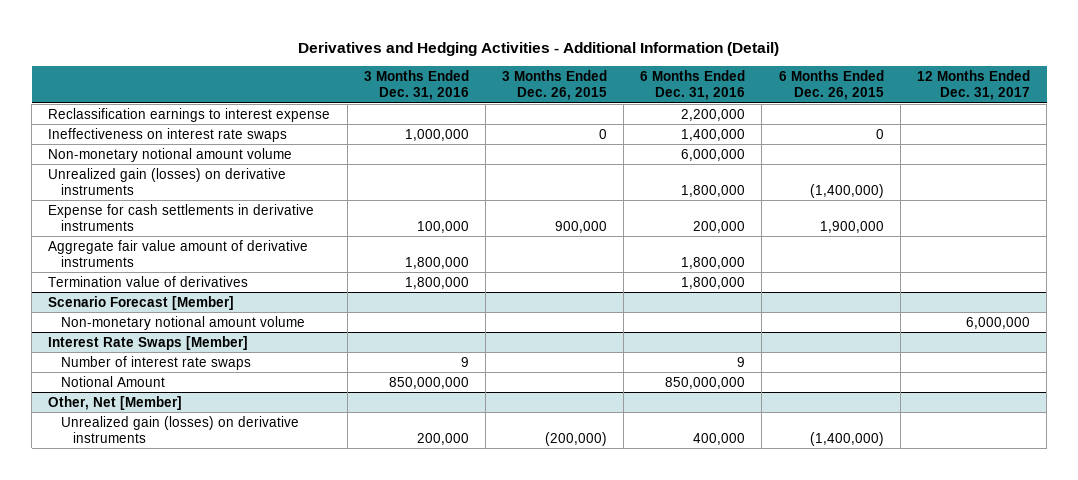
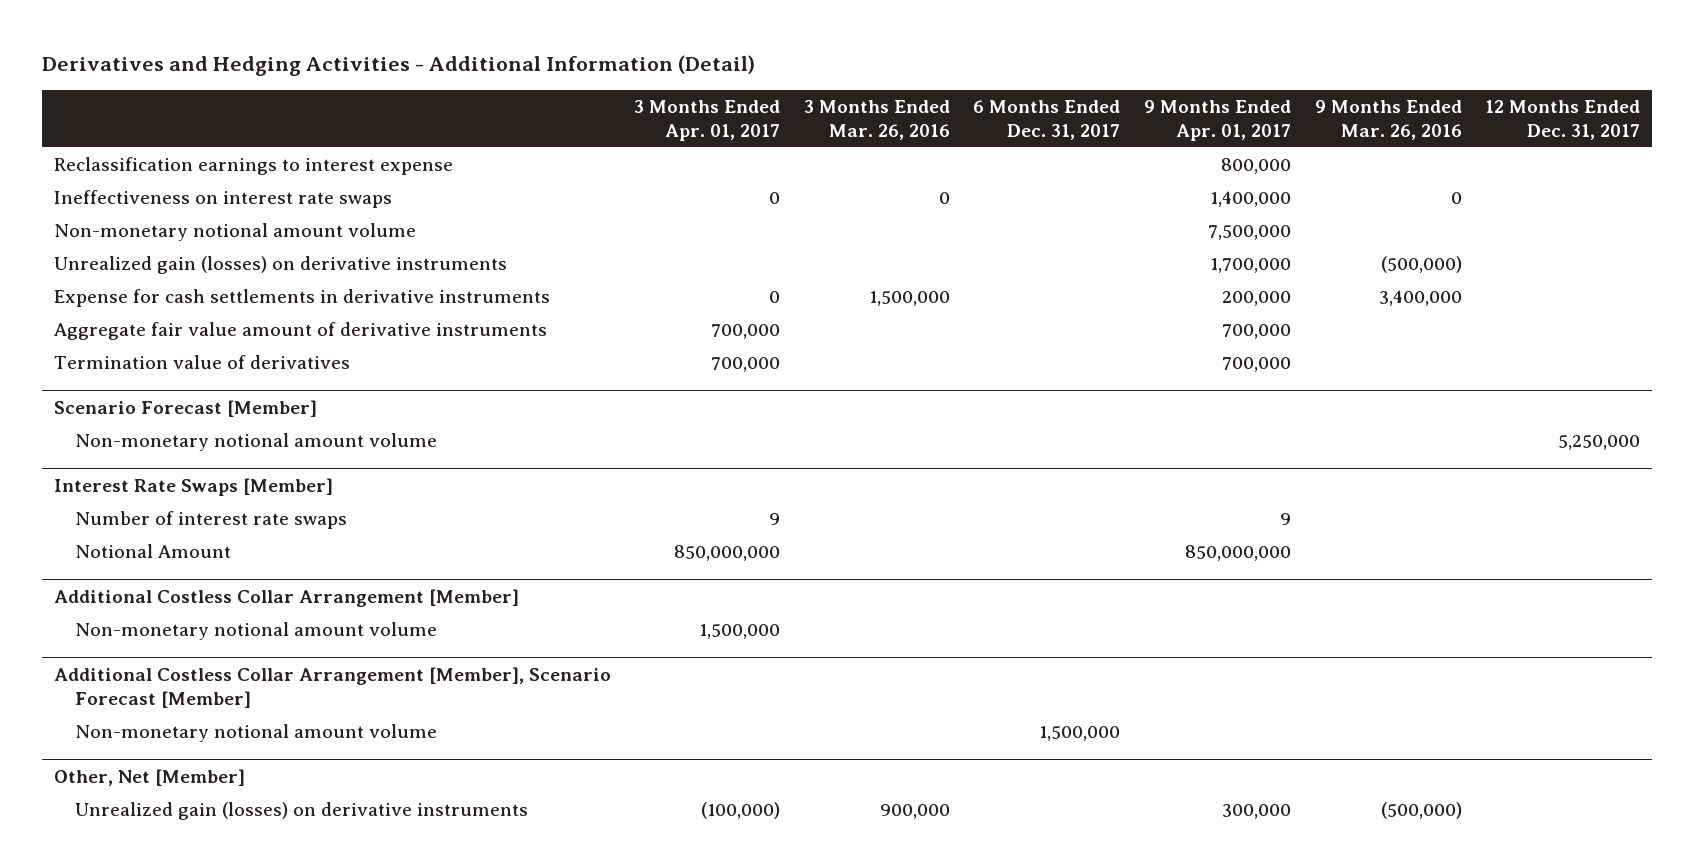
[363,69,469,101] 3 Months Ended Dec. 31, 2016 -> none
[502,69,608,101] 3 Months Ended Dec. 26, 2015 -> none
[640,69,746,101] 6 Months Ended Dec. 31, 2016 -> none
[778,69,884,101] 6 Months Ended Dec. 26, 2015 -> none
none -> [634,99,781,141] 3 Months Ended Apr. 01, 2017
none -> [803,99,950,140] 3 Months Ended Mar. 26, 2016
none -> [973,99,1121,140] 6 Months Ended Dec. 31, 2017
none -> [1144,99,1292,141] 9 Months Ended Apr. 01, 2017
none -> [1314,99,1462,140] 9 Months Ended Mar. 26, 2016
[965,316,1030,329] 6,000,000 -> [1558,435,1641,451] 5,250,000
none -> [53,589,519,608] Additional Costless Collar Arrangement [Member]
none -> [74,622,437,641] Non-monetary notional amount volume
none -> [53,667,611,709] Additional Costless Collar Arrangement [Member], Scenario Forecast [Member]
none -> [74,724,437,743] Non-monetary notional amount volume

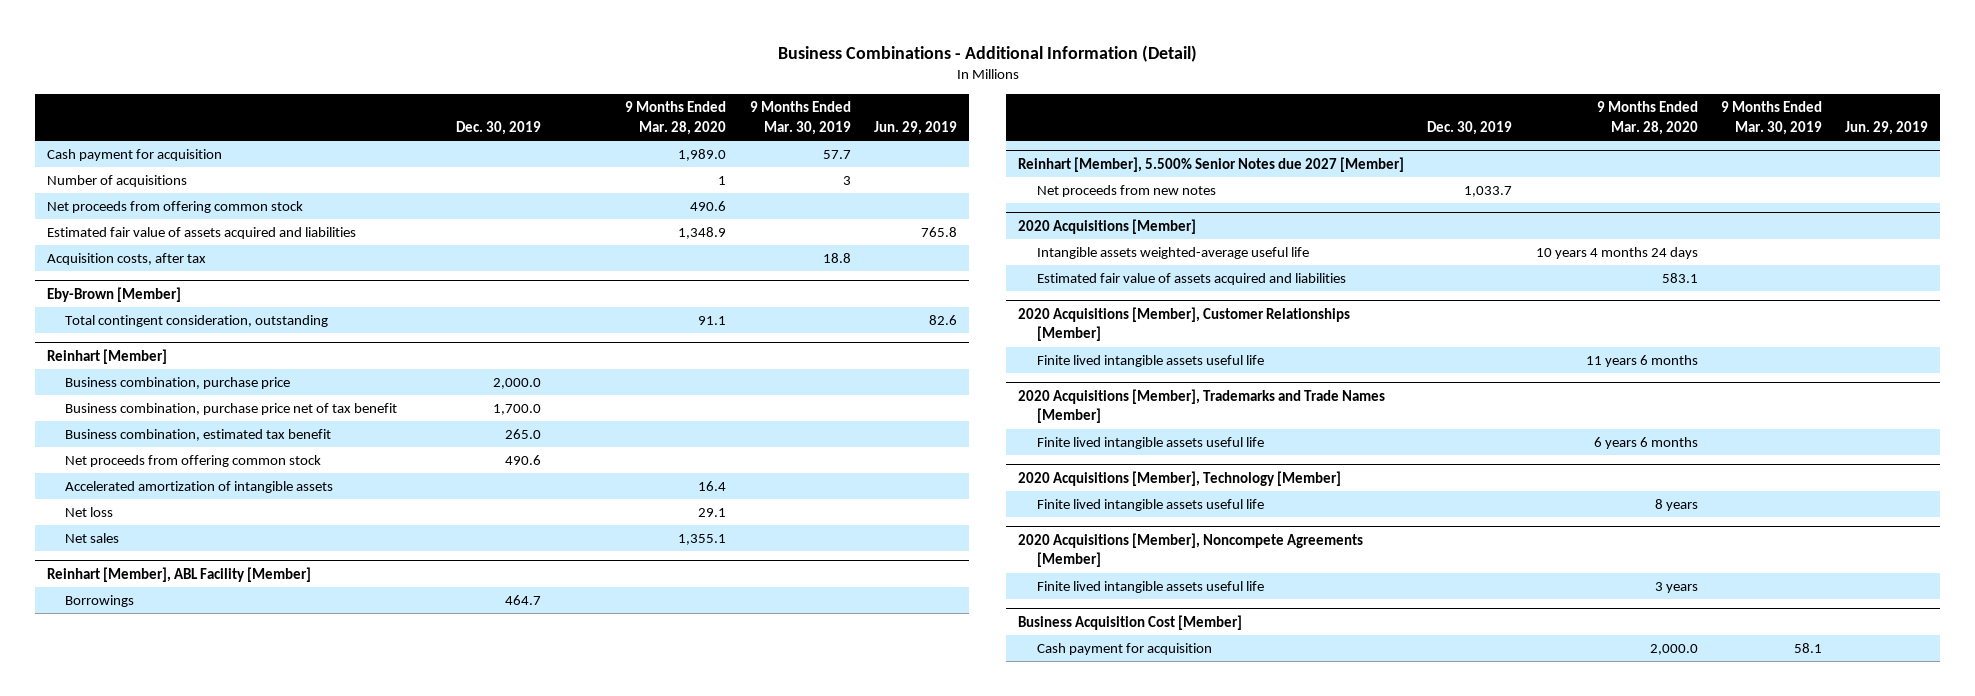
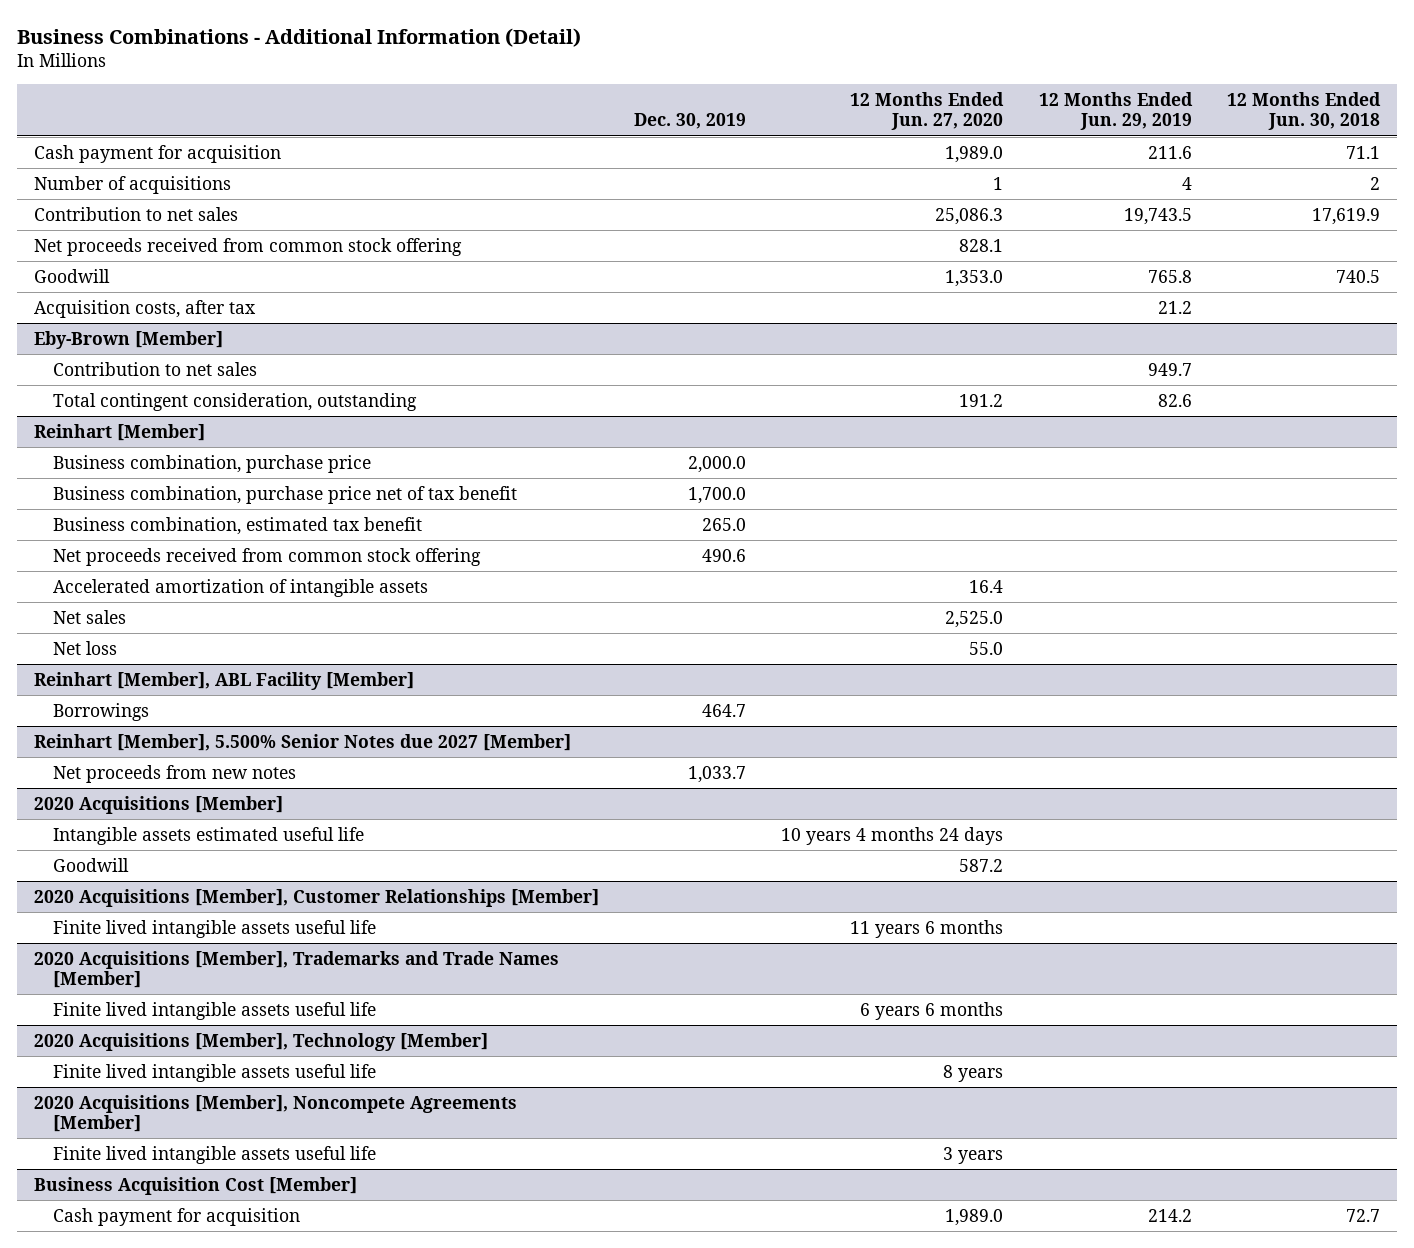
[625,101,727,135] 9 Months Ended Mar. 28, 2020 -> none
[749,101,851,135] 9 Months Ended Mar. 30, 2019 -> none
[873,120,957,135] Jun. 29, 2019 -> none
none -> [850,92,1005,131] 12 Months Ended Jun. 27, 2020
none -> [1038,92,1193,131] 12 Months Ended Jun. 29, 2019
none -> [1226,92,1381,131] 12 Months Ended Jun. 30, 2018
none -> [34,206,239,221] Contribution to net sales
[46,201,303,214] Net proceeds from offering common stock -> [34,237,463,256] Net proceeds received from common stock offering
[46,227,356,240] Estimated fair value of assets acquired and liabilities -> [34,268,111,283] Goodwill
none -> [53,361,258,376] Contribution to net sales
[65,455,322,468] Net proceeds from offering common stock -> [53,547,482,566] Net proceeds received from common stock offering
[65,507,114,518] Net loss -> [53,640,118,655] Net loss
[1036,247,1309,260] Intangible assets weighted-average useful life -> [53,826,365,845] Intangible assets estimated useful life
[1036,273,1346,286] Estimated fair value of assets acquired and liabilities -> [53,857,130,872] Goodwill

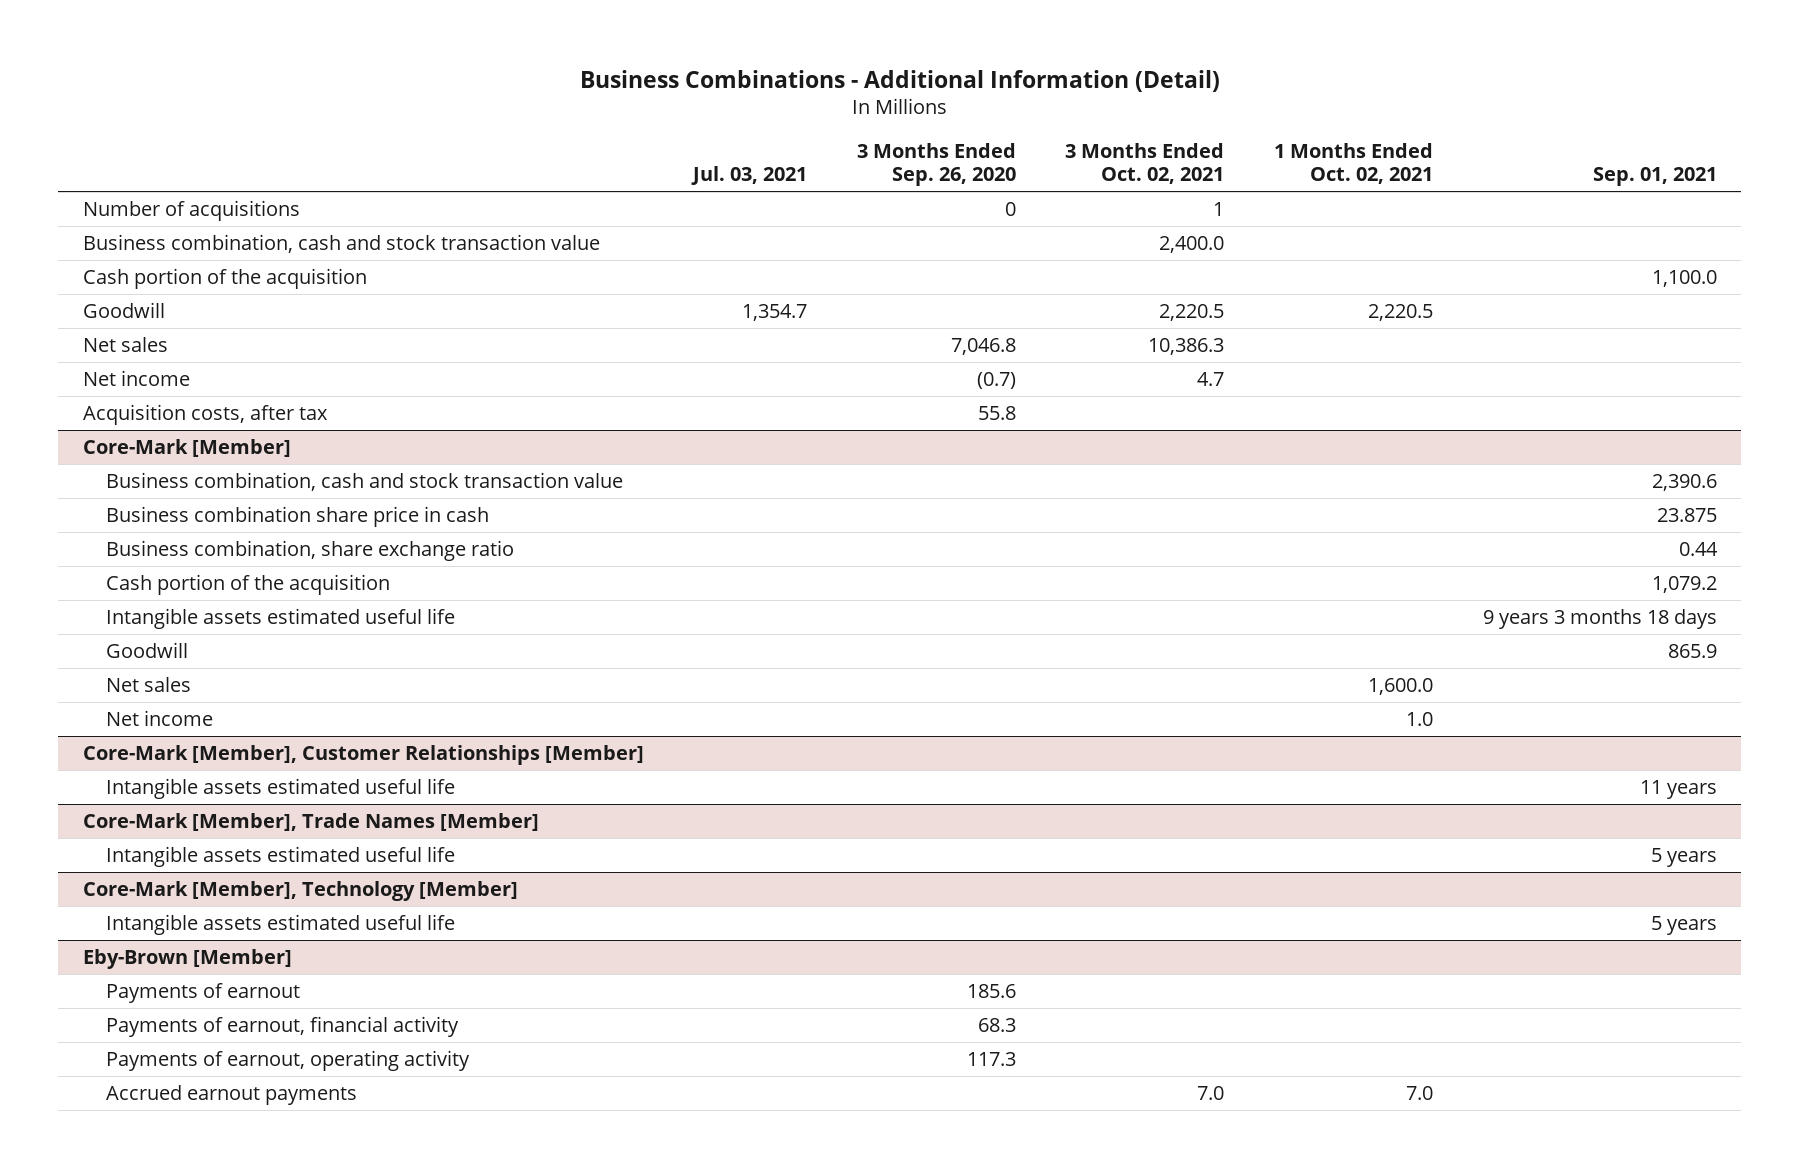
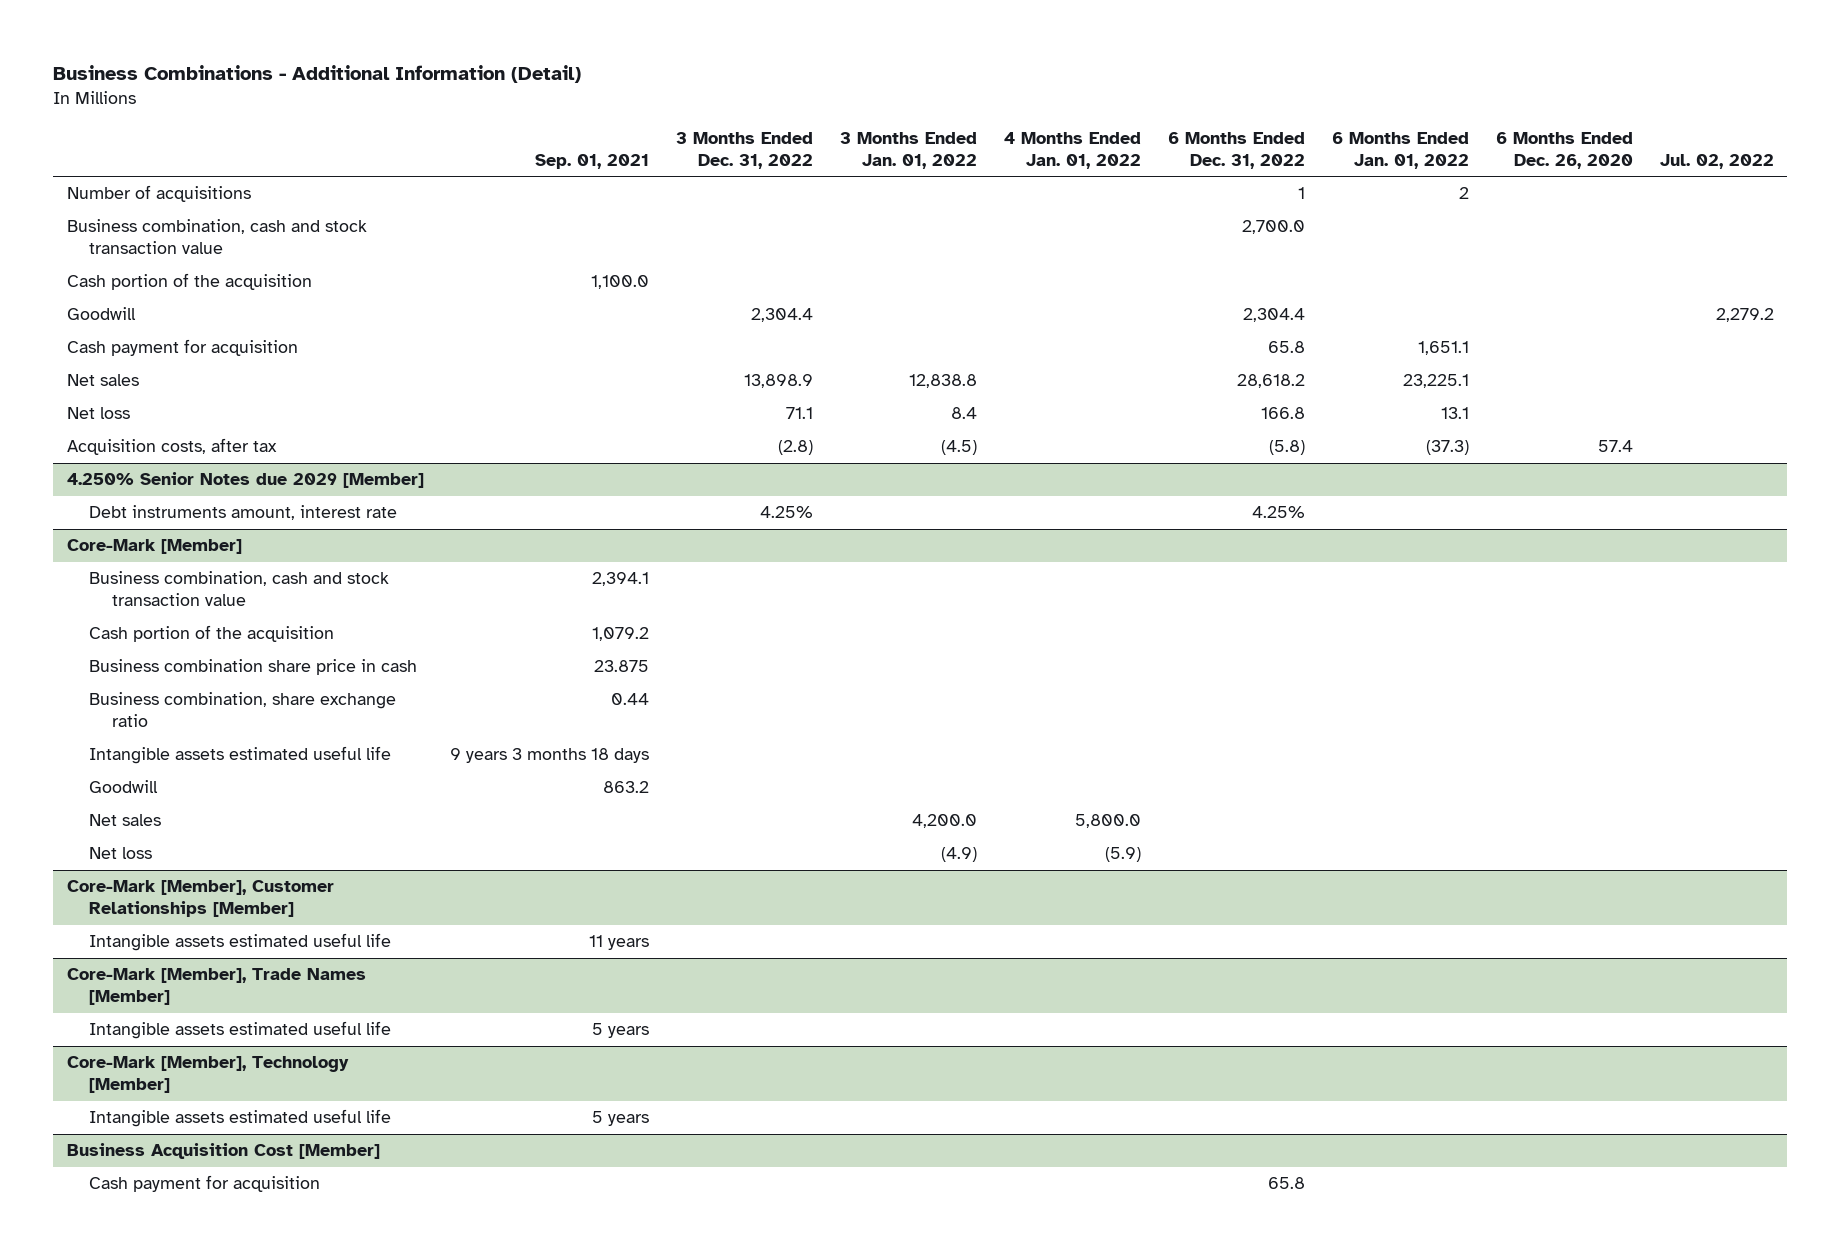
[691,166,808,186] Jul. 03, 2021 -> none
[856,142,1016,187] 3 Months Ended Sep. 26, 2020 -> none
[1065,142,1225,185] 3 Months Ended Oct. 02, 2021 -> none
[1273,142,1433,185] 1 Months Ended Oct. 02, 2021 -> none
none -> [676,131,814,169] 3 Months Ended Dec. 31, 2022
none -> [840,131,978,169] 3 Months Ended Jan. 01, 2022
none -> [1004,131,1142,169] 4 Months Ended Jan. 01, 2022
none -> [1168,131,1306,169] 6 Months Ended Dec. 31, 2022
none -> [1331,131,1469,169] 6 Months Ended Jan. 01, 2022
none -> [1495,131,1633,169] 6 Months Ended Dec. 26, 2020
none -> [1659,153,1774,169] Jul. 02, 2022
none -> [66,339,298,357] Cash payment for acquisition
[82,370,190,387] Net income -> [66,407,130,420] Net loss
none -> [66,472,424,489] 4.250% Senior Notes due 2029 [Member]
none -> [89,505,398,521] Debt instruments amount, interest rate
[1651,474,1717,492] 2,390.6 -> [592,572,650,587] 2,394.1
[105,574,390,596] Cash portion of the acquisition -> [89,625,335,643] Cash portion of the acquisition
[1667,644,1717,659] 865.9 -> [603,781,650,794] 863.2
[105,710,213,727] Net income -> [89,847,153,860] Net loss
[82,949,292,970] Eby-Brown [Member] -> none
[105,983,300,1004] Payments of earnout -> none
[105,1016,459,1038] Payments of earnout, financial activity -> none
[105,1050,470,1072] Payments of earnout, operating activity -> none
[105,1085,357,1106] Accrued earnout payments -> none
none -> [66,1143,380,1160] Business Acquisition Cost [Member]
none -> [89,1175,321,1193] Cash payment for acquisition

